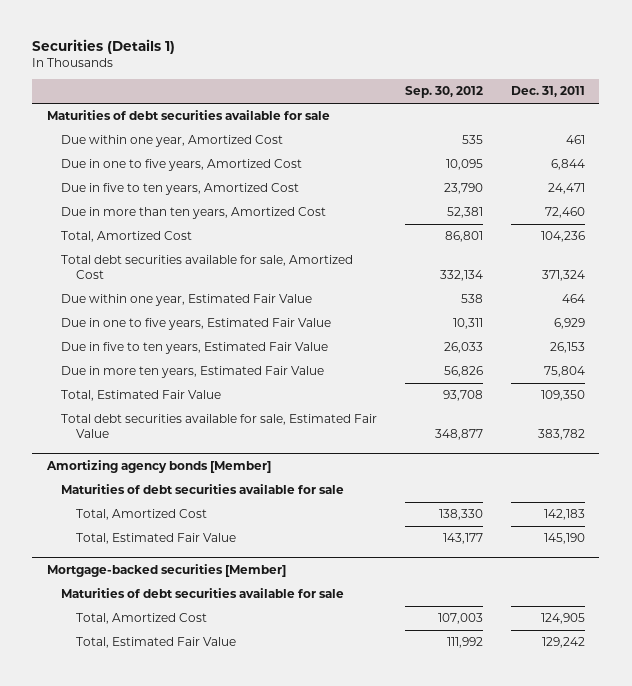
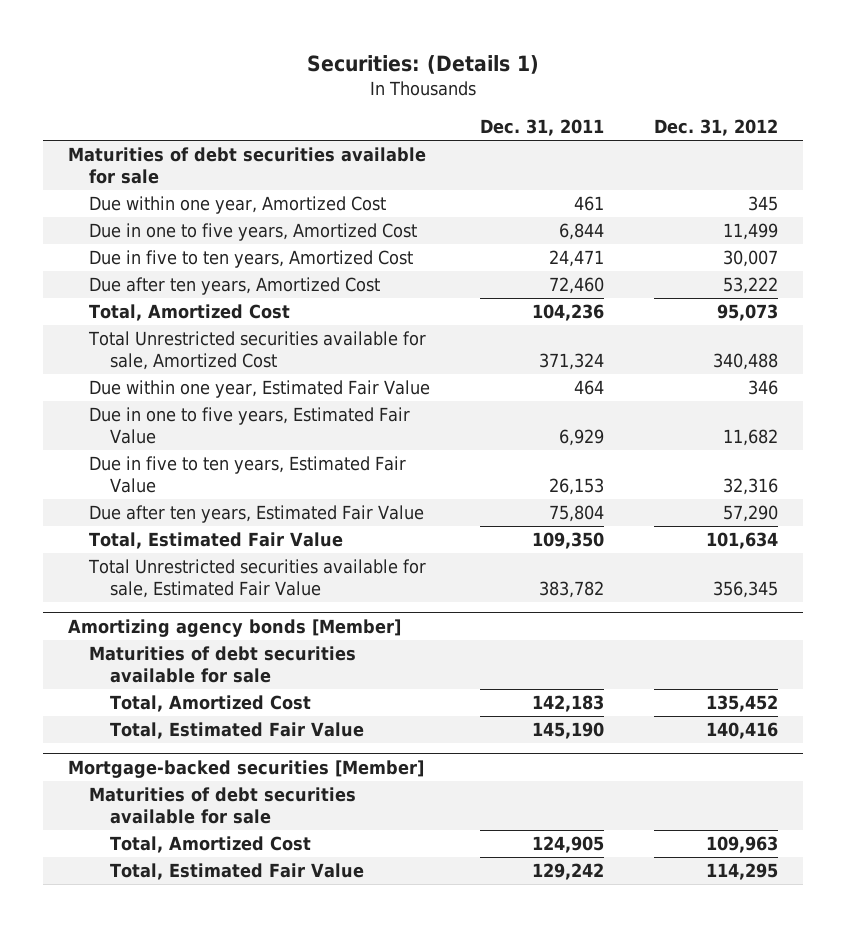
[32,39,176,55] Securities (Details 1) -> [306,54,539,74] Securities: (Details 1)
[405,86,484,99] Sep. 30, 2012 -> none
none -> [653,119,778,137] Dec. 31, 2012
[61,207,327,220] Due in more than ten years, Amortized Cost -> [88,277,380,296] Due after ten years, Amortized Cost
[61,255,354,280] Total debt securities available for sale, Amortized Cost -> [87,331,426,370] Total Unrestricted securities available for sale, Amortized Cost
[61,366,325,379] Due in more ten years, Estimated Fair Value -> [88,505,424,524] Due after ten years, Estimated Fair Value
[61,414,378,439] Total debt securities available for sale, Estimated Fair Value -> [87,559,426,598] Total Unrestricted securities available for sale, Estimated Fair Value

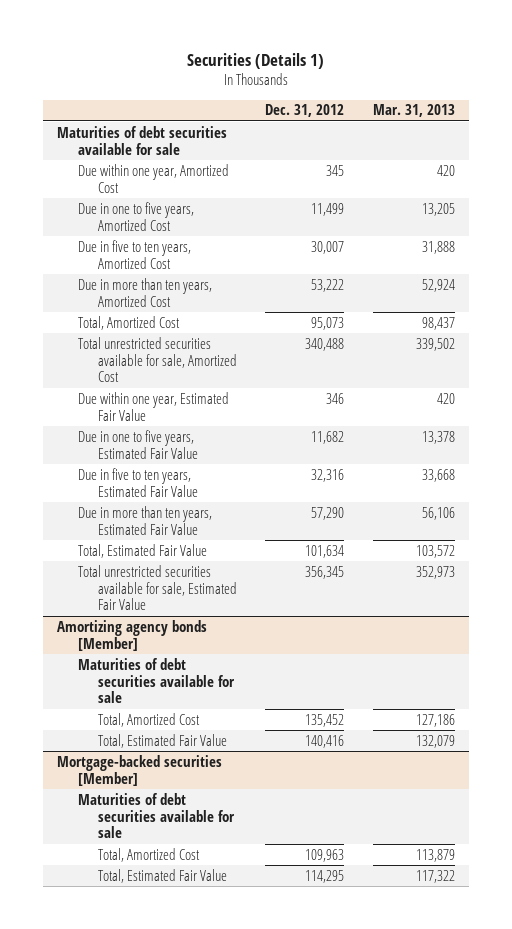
[306,54,539,74] Securities: (Details 1) -> [187,52,325,69] Securities (Details 1)
[479,119,604,137] Dec. 31, 2011 -> none
none -> [372,104,455,118] Mar. 31, 2013
[88,277,380,296] Due after ten years, Amortized Cost -> [77,277,212,307] Due in more than ten years, Amortized Cost
[87,331,426,370] Total Unrestricted securities available for sale, Amortized Cost -> [77,336,237,383] Total unrestricted securities available for sale, Amortized Cost
[88,505,424,524] Due after ten years, Estimated Fair Value -> [77,505,212,535] Due in more than ten years, Estimated Fair Value
[87,559,426,598] Total Unrestricted securities available for sale, Estimated Fair Value -> [77,564,237,611] Total unrestricted securities available for sale, Estimated Fair Value

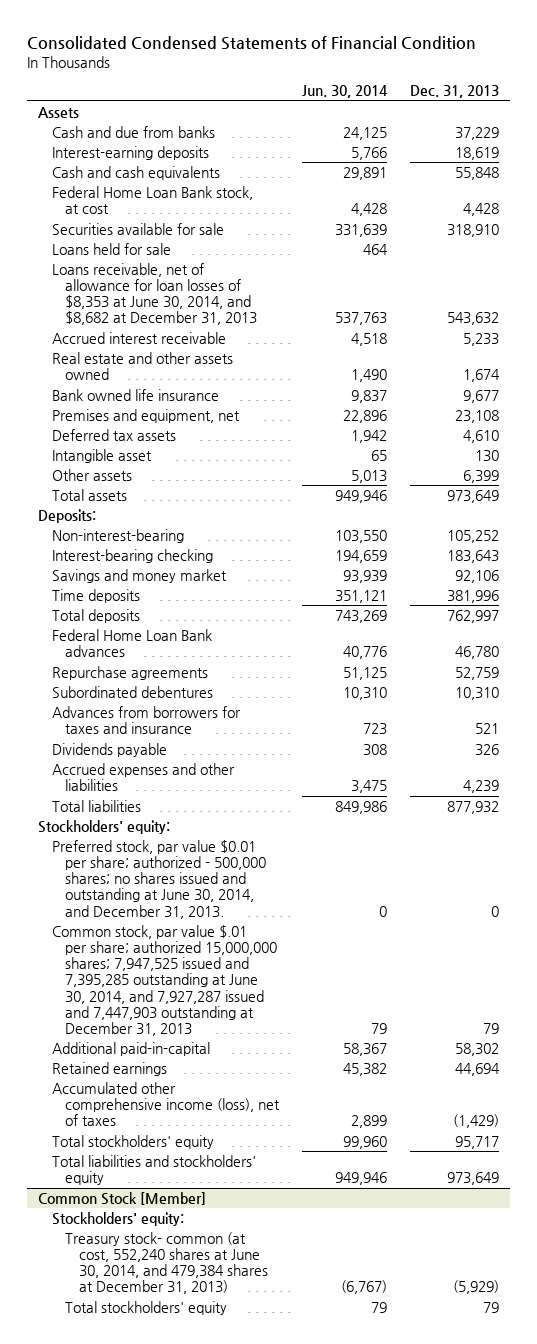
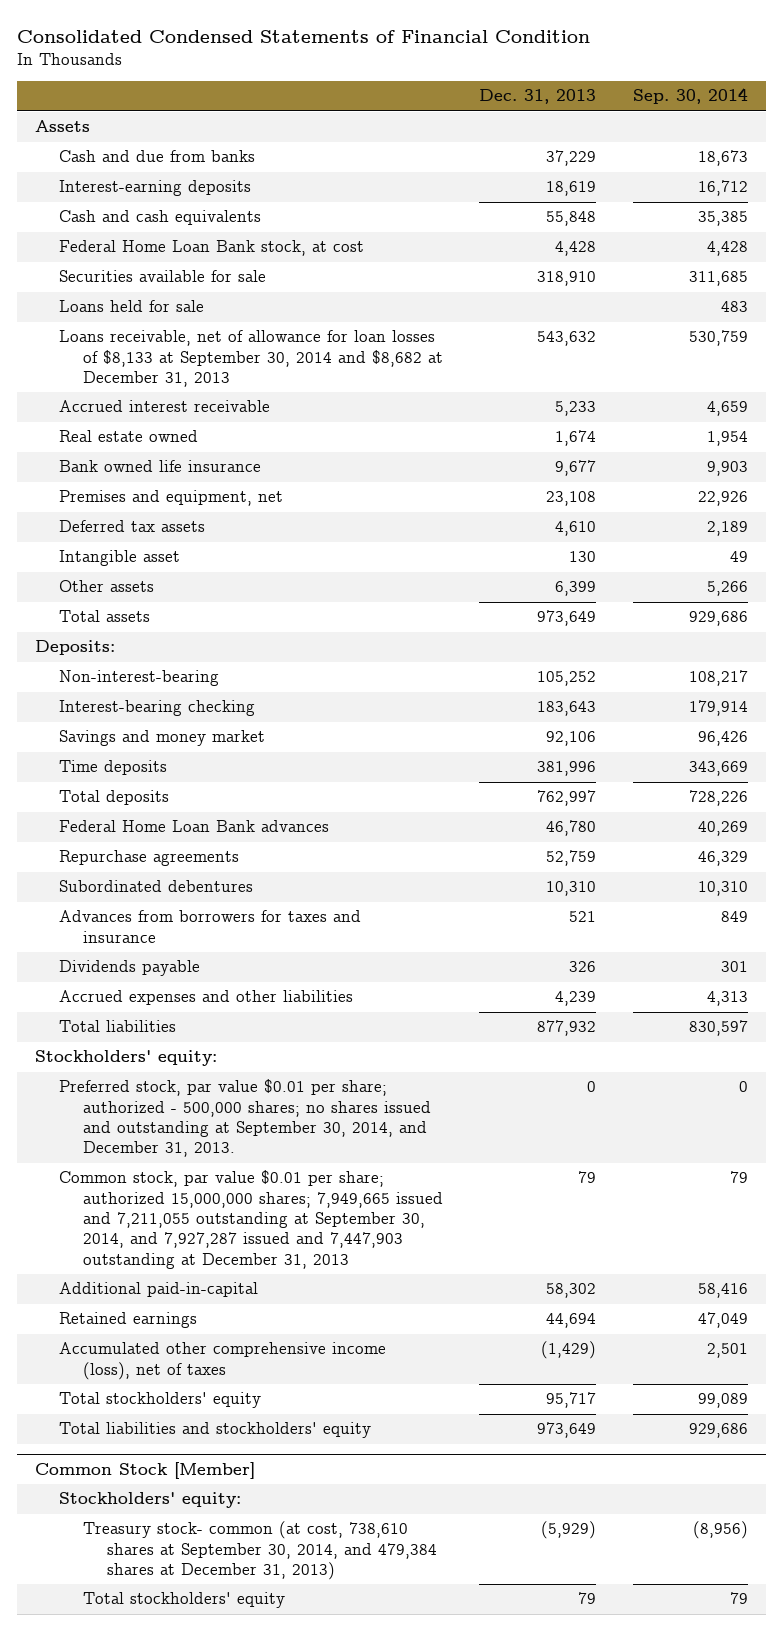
[302,85,389,99] Jun. 30, 2014 -> none
none -> [632,88,748,105] Sep. 30, 2014
[51,262,258,326] Loans receivable, net of allowance for loan losses of $8,353 at June 30, 2014, and $8,682 at December 31, 2013 -> [59,330,444,388] Loans receivable, net of allowance for loan losses of $8,133 at September 30, 2014 and $8,682 at December 31, 2013
[51,351,233,381] Real estate and other assets owned -> [59,430,199,443] Real estate owned
[51,839,267,919] Preferred stock, par value $0.01 per share; authorized - 500,000 shares; no shares issued and outstanding at June 30, 2014, and December 31, 2013. -> [59,1079,432,1158] Preferred stock, par value $0.01 per share; authorized - 500,000 shares; no shares issued and outstanding at September 30, 2014, and December 31, 2013.
[51,924,278,1037] Common stock, par value $.01 per share; authorized 15,000,000 shares; 7,947,525 issued and 7,395,285 outstanding at June 30, 2014, and 7,927,287 issued and 7,447,903 outstanding at December 31, 2013 -> [59,1170,444,1269] Common stock, par value $0.01 per share; authorized 15,000,000 shares; 7,949,665 issued and 7,211,055 outstanding at September 30, 2014, and 7,927,287 issued and 7,447,903 outstanding at December 31, 2013
[65,1231,268,1295] Treasury stock- common (at cost, 552,240 shares at June 30, 2014, and 479,384 shares at December 31, 2013) -> [83,1521,438,1581] Treasury stock- common (at cost, 738,610 shares at September 30, 2014, and 479,384 shares at December 31, 2013)

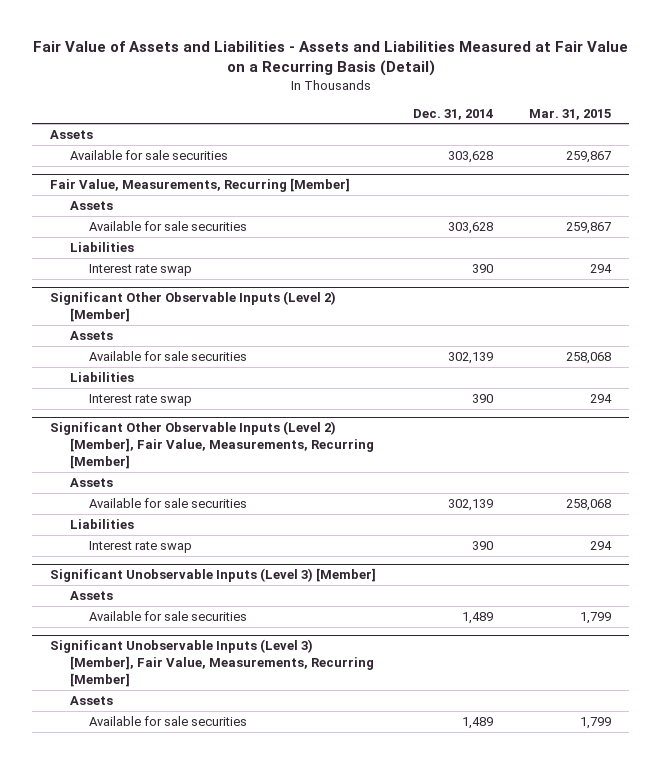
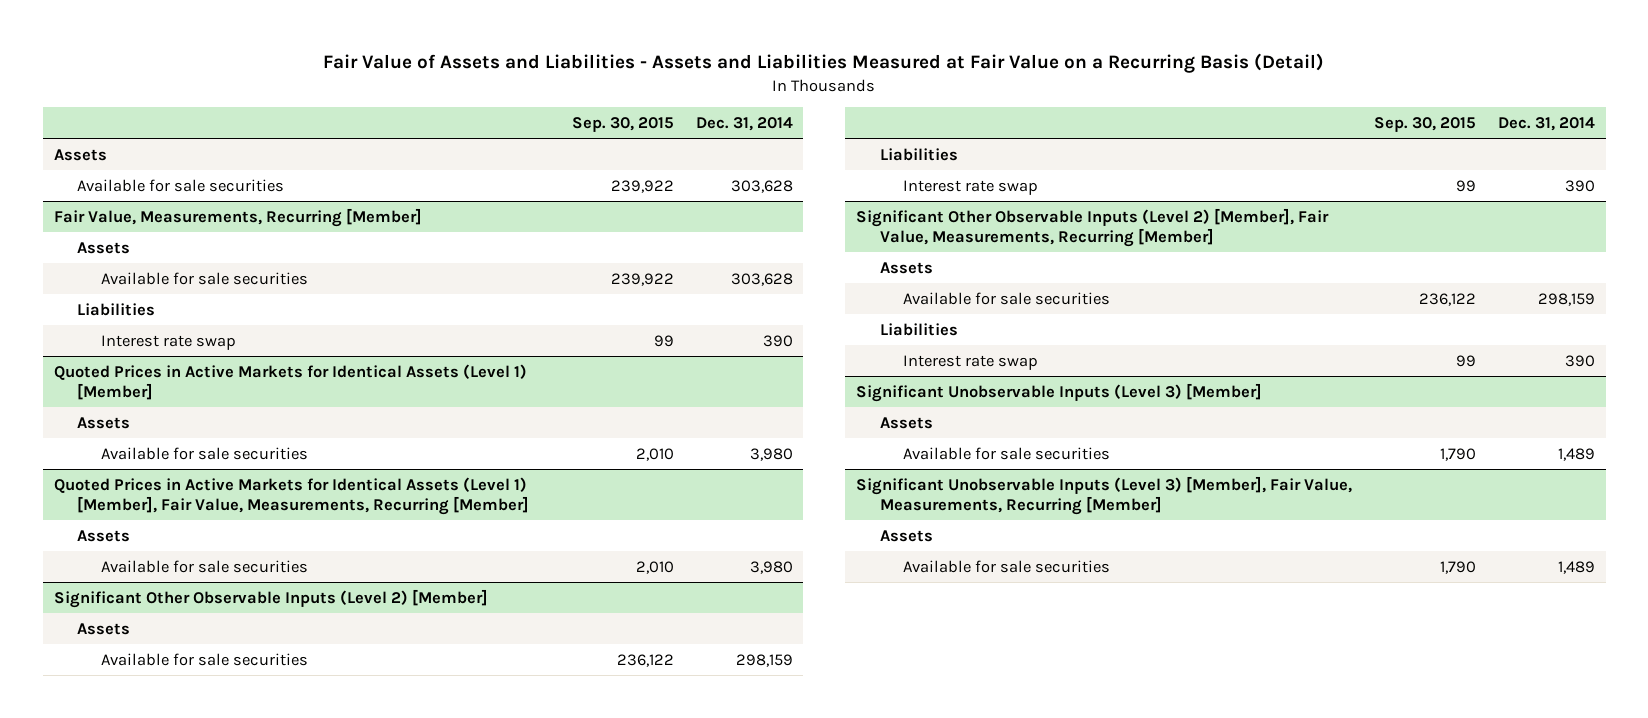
[529,108,612,120] Mar. 31, 2015 -> none
none -> [571,117,674,133] Sep. 30, 2015
none -> [53,363,527,400] Quoted Prices in Active Markets for Identical Assets (Level 1) [Member]
none -> [77,416,131,429] Assets
none -> [101,446,309,460] Available for sale securities
none -> [53,476,530,515] Quoted Prices in Active Markets for Identical Assets (Level 1) [Member], Fair Value, Measurements, Recurring [Member]
none -> [77,529,131,542] Assets
none -> [101,559,309,573] Available for sale securities
[447,351,493,364] 302,139 -> [735,653,793,667] 298,159
[447,498,493,511] 302,139 -> [1537,292,1595,306] 298,159

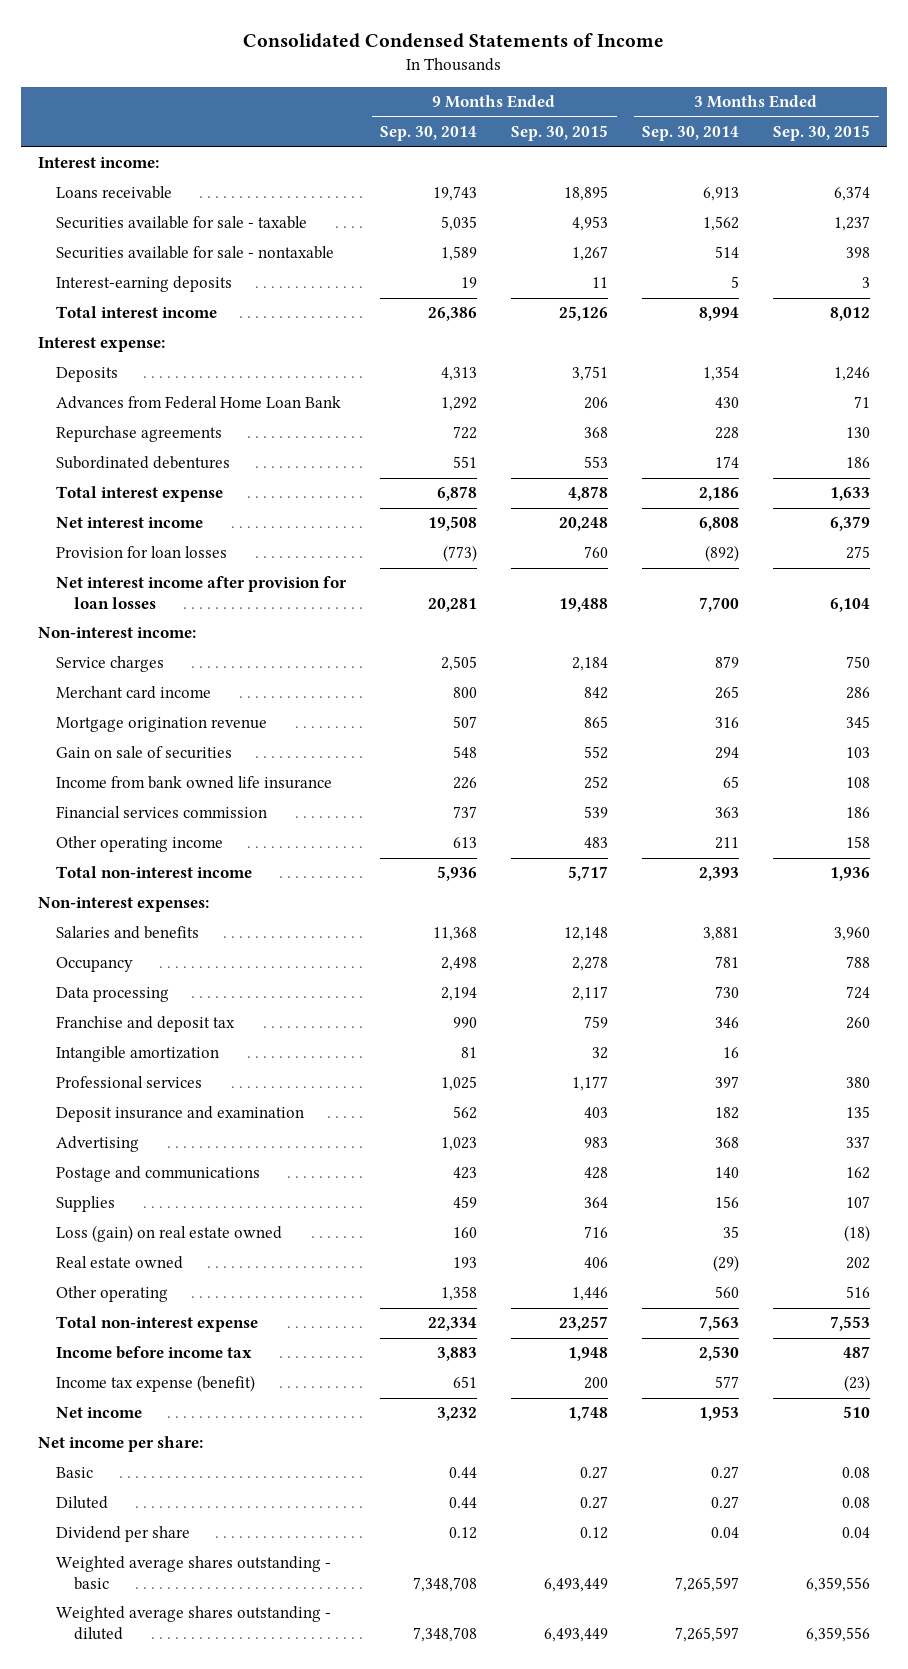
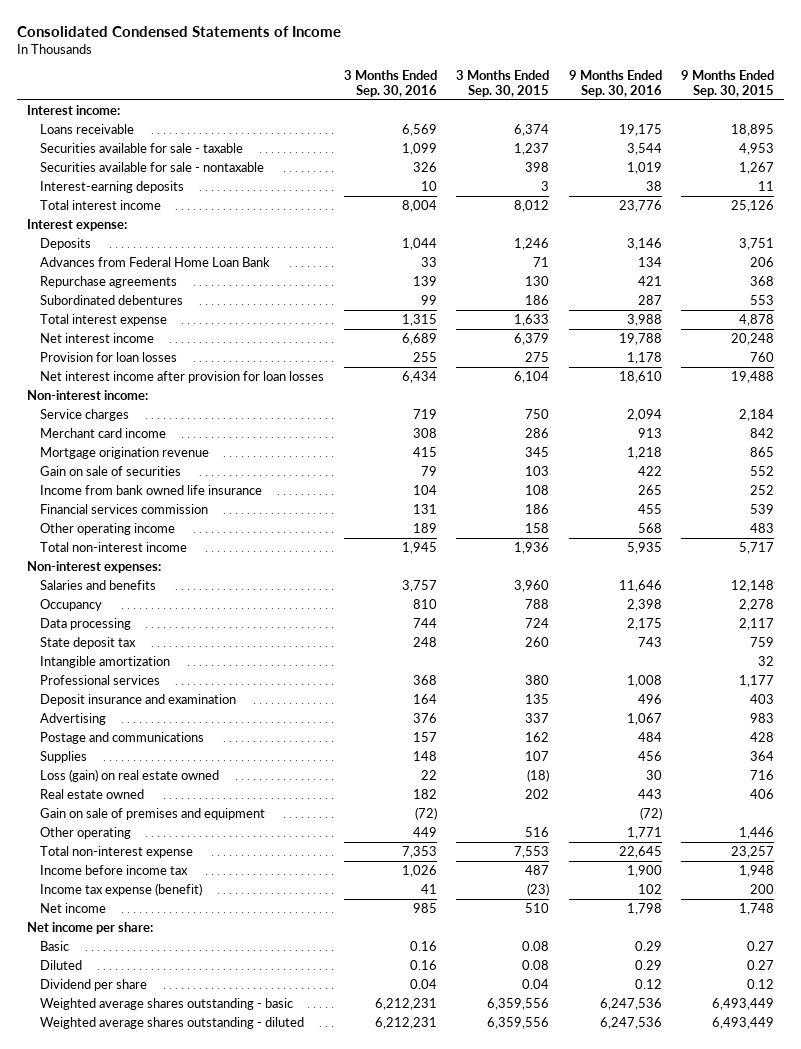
[380,126,478,142] Sep. 30, 2014 -> none
[642,126,740,142] Sep. 30, 2014 -> none
none -> [343,70,437,97] 3 Months Ended Sep. 30, 2016
none -> [568,70,662,97] 9 Months Ended Sep. 30, 2016
[56,1016,236,1033] Franchise and deposit tax -> [40,636,137,649] State deposit tax
none -> [40,807,266,820] Gain on sale of premises and equipment

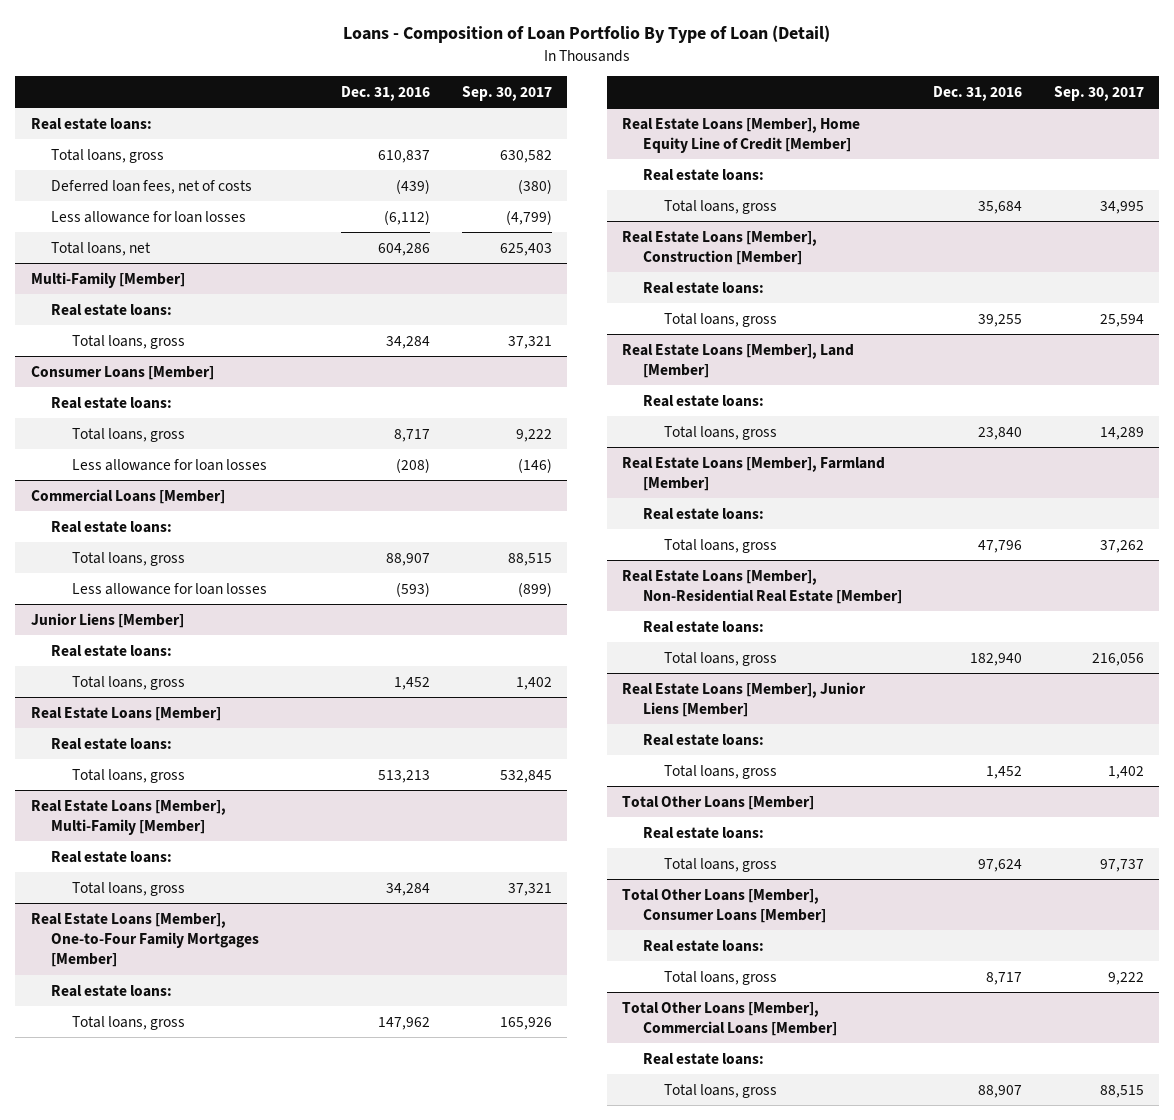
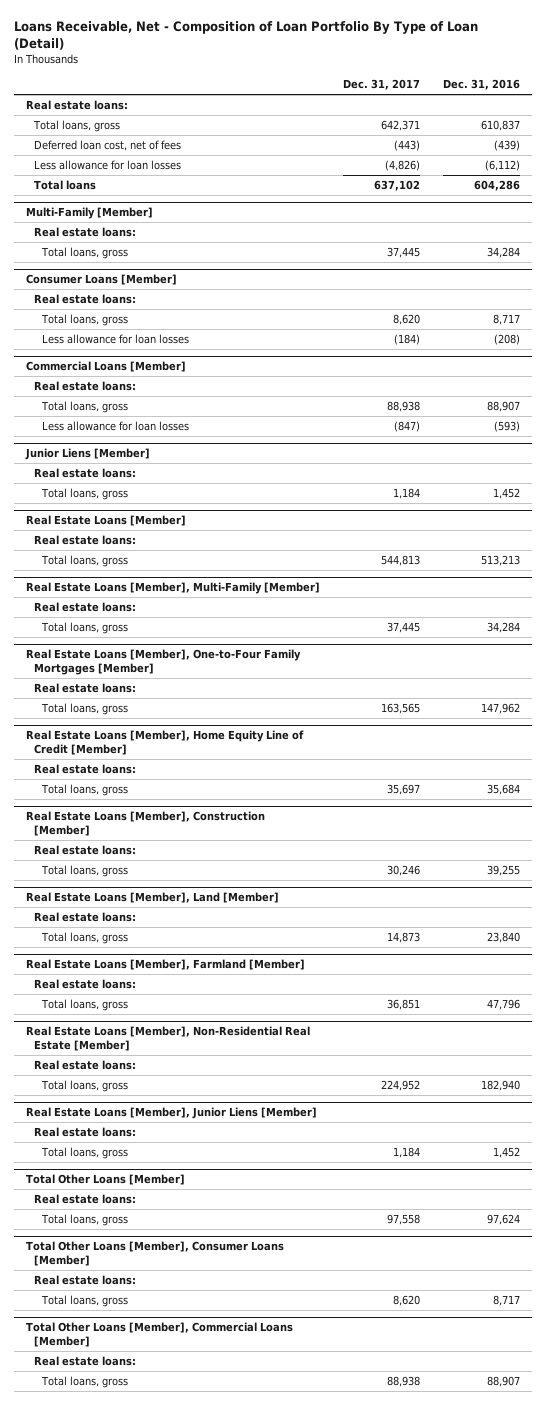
[343,25,831,44] Loans - Composition of Loan Portfolio By Type of Loan (Detail) -> [14,21,479,51] Loans Receivable, Net - Composition of Loan Portfolio By Type of Loan (Detail)
[461,86,552,102] Sep. 30, 2017 -> none
none -> [342,79,420,91] Dec. 31, 2017
[51,179,253,194] Deferred loan fees, net of costs -> [33,139,181,151] Deferred loan cost, net of fees
[51,241,152,256] Total loans, net -> [33,179,96,190] Total loans

